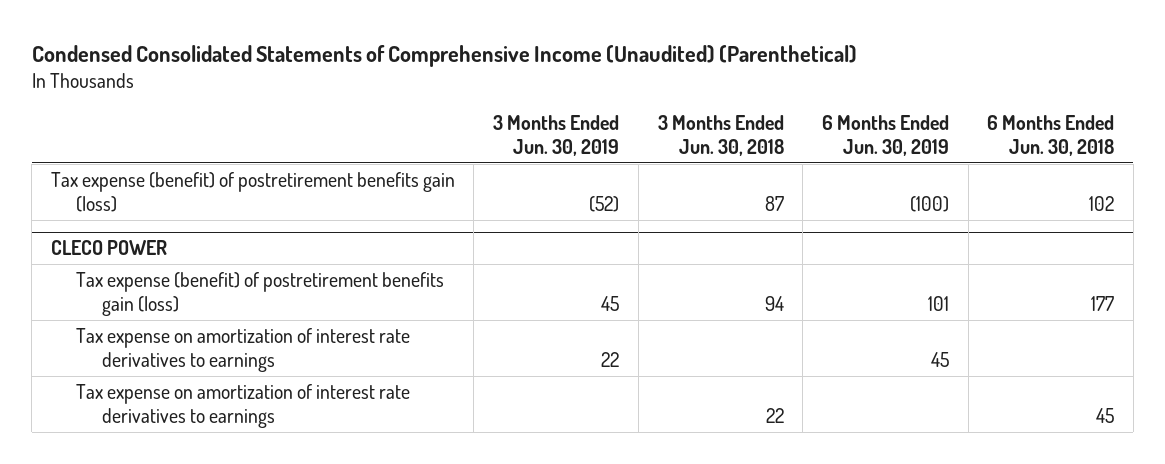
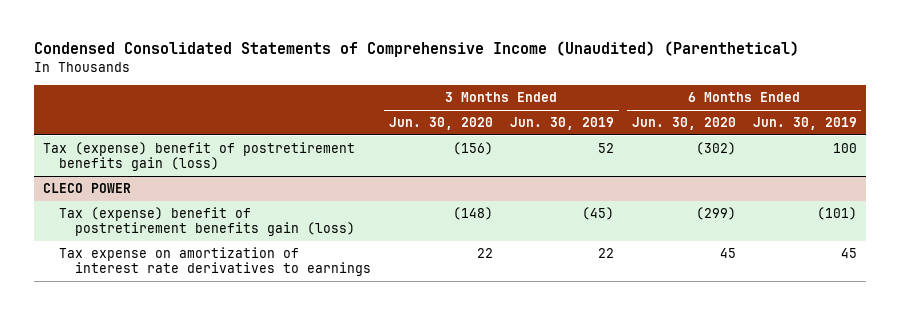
[657,114,784,156] 3 Months Ended Jun. 30, 2018 -> none
[987,114,1115,156] 6 Months Ended Jun. 30, 2018 -> none
none -> [388,117,493,131] Jun. 30, 2020
none -> [631,117,736,131] Jun. 30, 2020
[50,171,455,213] Tax expense (benefit) of postretirement benefits gain (loss) -> [42,142,355,172] Tax (expense) benefit of postretirement benefits gain (loss)
[589,196,620,213] (52) -> [598,143,615,154] 52
[909,196,949,213] (100) -> [833,143,858,154] 100
[76,271,445,317] Tax expense (benefit) of postretirement benefits gain (loss) -> [59,207,356,237] Tax (expense) benefit of postretirement benefits gain (loss)
[601,296,620,312] 45 -> [582,207,615,221] (45)
[927,296,949,312] 101 -> [817,207,858,221] (101)
[76,383,411,429] Tax expense on amortization of interest rate derivatives to earnings -> none

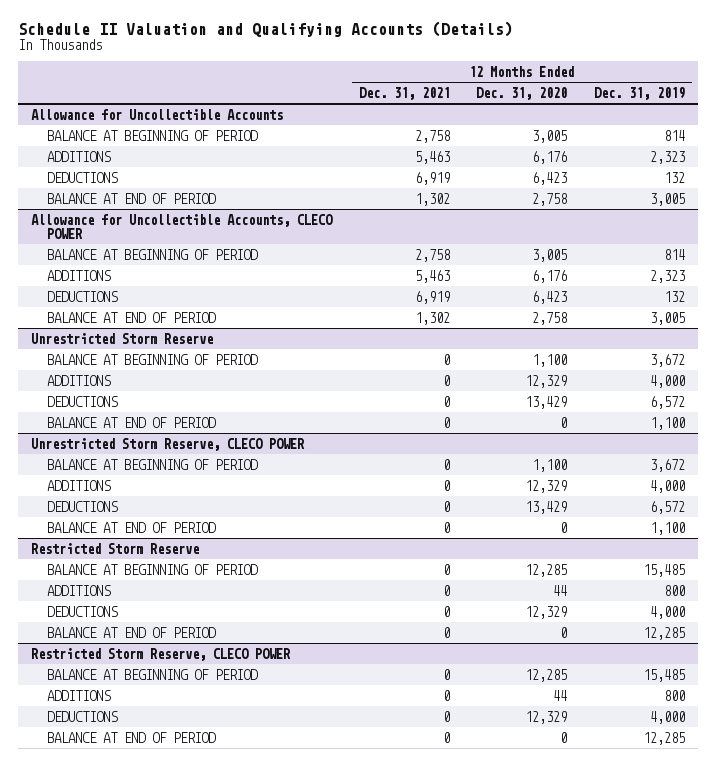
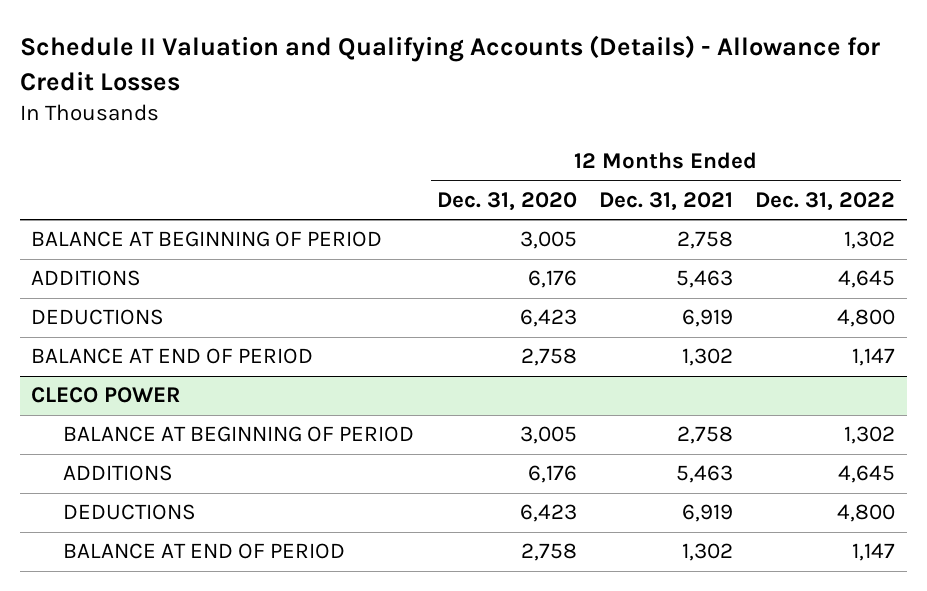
[17,20,513,37] Schedule II Valuation and Qualifying Accounts (Details) -> [20,34,881,91] Schedule II Valuation and Qualifying Accounts (Details) - Allowance for Credit Losses
[593,86,685,100] Dec. 31, 2019 -> none
none -> [755,191,896,211] Dec. 31, 2022
[30,108,283,120] Allowance for Uncollectible Accounts -> none
[30,213,333,239] Allowance for Uncollectible Accounts, CLECO POWER -> none
none -> [31,387,181,404] CLECO POWER
[30,332,213,344] Unrestricted Storm Reserve -> none
[46,353,258,365] BALANCE AT BEGINNING OF PERIOD -> none
[46,374,111,386] ADDITIONS -> none
[46,395,118,407] DEDUCTIONS -> none
[46,416,216,428] BALANCE AT END OF PERIOD -> none
[30,437,305,451] Unrestricted Storm Reserve, CLECO POWER -> none
[46,458,258,470] BALANCE AT BEGINNING OF PERIOD -> none
[46,479,111,491] ADDITIONS -> none
[46,500,118,512] DEDUCTIONS -> none
[46,521,216,533] BALANCE AT END OF PERIOD -> none
[30,542,199,554] Restricted Storm Reserve -> none
[46,563,258,575] BALANCE AT BEGINNING OF PERIOD -> none
[46,584,111,596] ADDITIONS -> none
[46,605,118,617] DEDUCTIONS -> none
[46,626,216,638] BALANCE AT END OF PERIOD -> none
[30,647,291,661] Restricted Storm Reserve, CLECO POWER -> none
[46,668,258,680] BALANCE AT BEGINNING OF PERIOD -> none
[46,689,111,701] ADDITIONS -> none
[46,710,118,722] DEDUCTIONS -> none
[46,731,216,743] BALANCE AT END OF PERIOD -> none

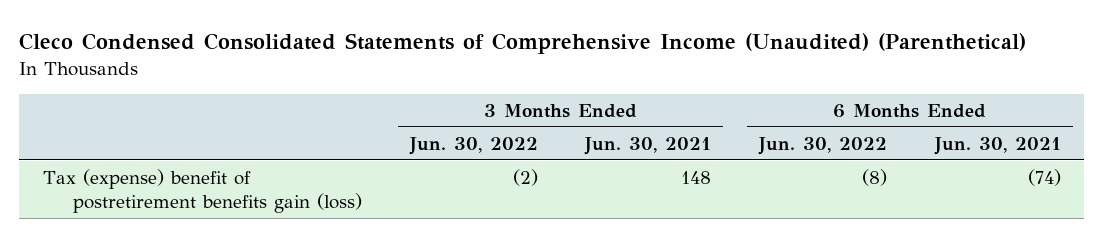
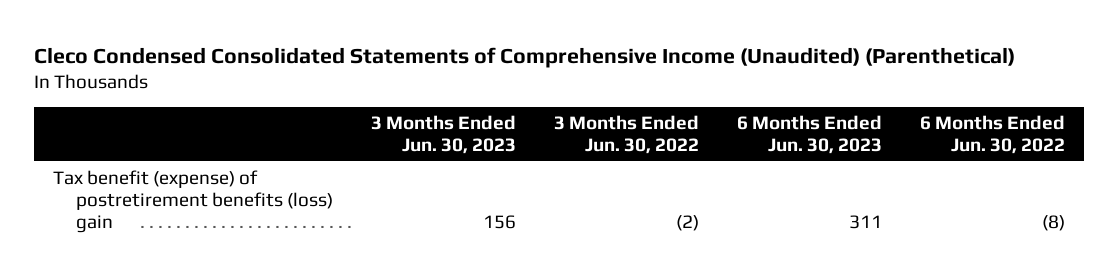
[584,136,712,155] Jun. 30, 2021 -> none
[933,136,1061,155] Jun. 30, 2021 -> none
none -> [371,114,517,155] 3 Months Ended Jun. 30, 2023
none -> [736,114,882,155] 6 Months Ended Jun. 30, 2023
[43,169,363,214] Tax (expense) benefit of postretirement benefits gain (loss) -> [52,169,334,234] Tax benefit (expense) of postretirement benefits (loss) gain

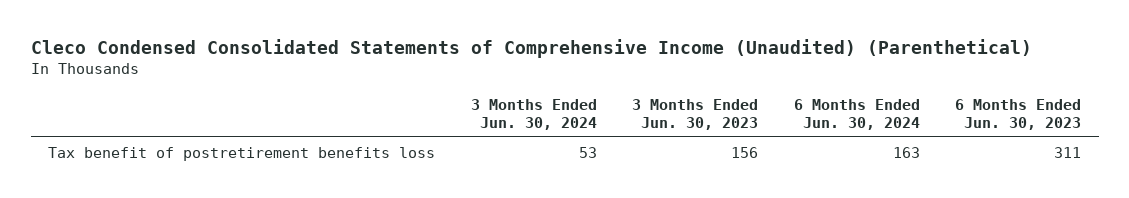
[554,114,700,155] 3 Months Ended Jun. 30, 2022 -> none
[919,114,1065,155] 6 Months Ended Jun. 30, 2022 -> none
none -> [470,98,597,130] 3 Months Ended Jun. 30, 2024
none -> [793,98,920,130] 6 Months Ended Jun. 30, 2024
[52,169,334,234] Tax benefit (expense) of postretirement benefits (loss) gain -> [48,147,436,162] Tax benefit of postretirement benefits loss

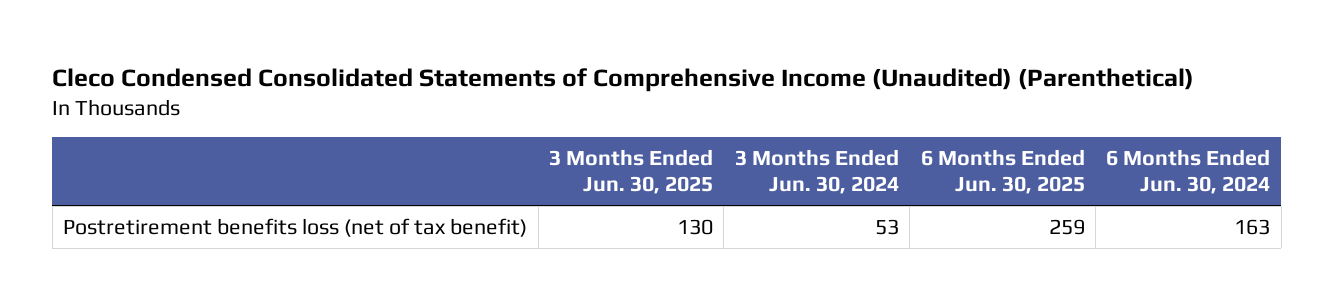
[632,98,759,130] 3 Months Ended Jun. 30, 2023 -> none
[955,98,1082,130] 6 Months Ended Jun. 30, 2023 -> none
none -> [549,148,714,195] 3 Months Ended Jun. 30, 2025
none -> [920,148,1085,195] 6 Months Ended Jun. 30, 2025
[48,147,436,162] Tax benefit of postretirement benefits loss -> [63,218,528,238] Postretirement benefits loss (net of tax benefit)

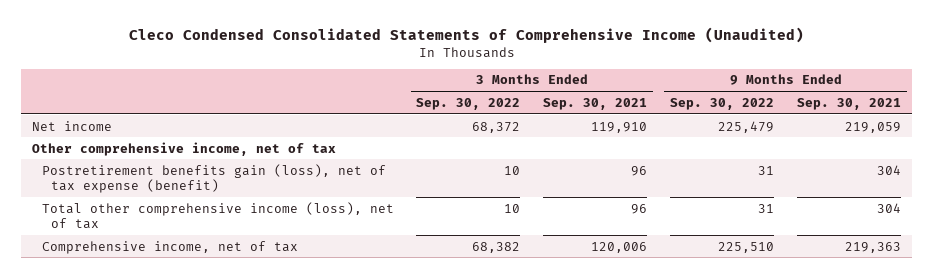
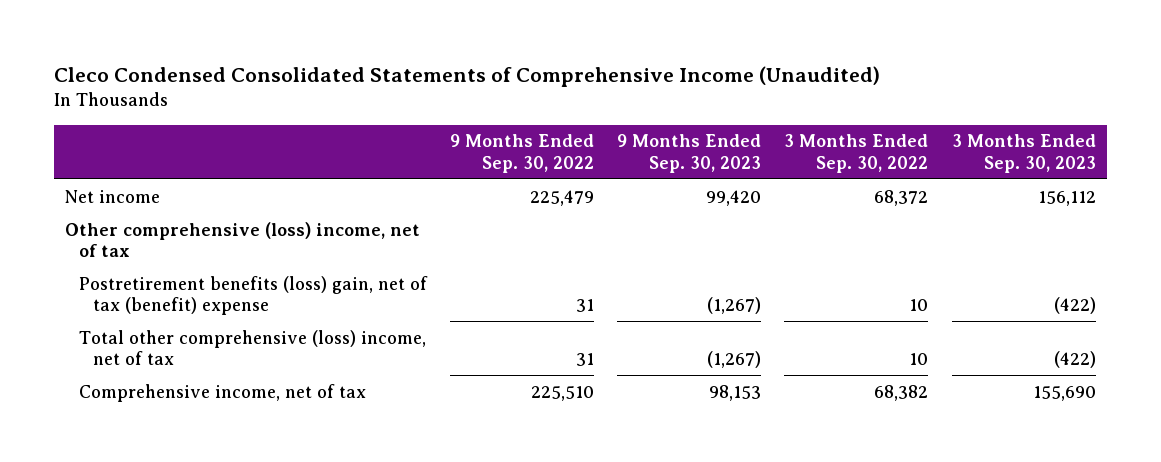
[543,97,648,110] Sep. 30, 2021 -> none
[797,97,902,110] Sep. 30, 2021 -> none
none -> [617,134,762,173] 9 Months Ended Sep. 30, 2023
none -> [951,134,1096,173] 3 Months Ended Sep. 30, 2023
[32,141,337,156] Other comprehensive income, net of tax -> [65,221,421,258] Other comprehensive (loss) income, net of tax
[41,163,386,194] Postretirement benefits gain (loss), net of tax expense (benefit) -> [79,275,429,316] Postretirement benefits (loss) gain, net of tax (benefit) expense
[41,201,394,230] Total other comprehensive income (loss), net of tax -> [79,329,427,366] Total other comprehensive (loss) income, net of tax

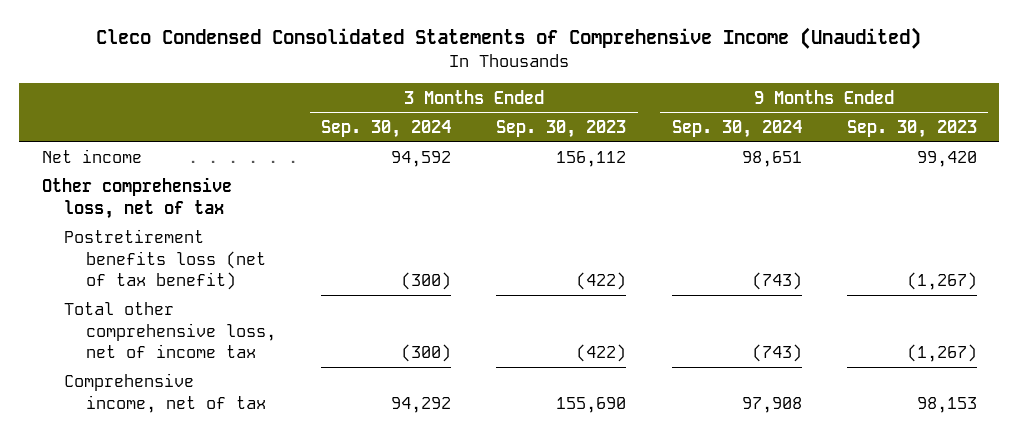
[450,134,595,173] 9 Months Ended Sep. 30, 2022 -> none
[784,134,929,173] 3 Months Ended Sep. 30, 2022 -> none
none -> [320,119,451,138] Sep. 30, 2024
none -> [671,119,802,138] Sep. 30, 2024
[65,221,421,258] Other comprehensive (loss) income, net of tax -> [41,177,232,219] Other comprehensive loss, net of tax
[79,275,429,316] Postretirement benefits (loss) gain, net of tax (benefit) expense -> [63,229,266,291] Postretirement benefits loss (net of tax benefit)
[79,329,427,366] Total other comprehensive (loss) income, net of tax -> [63,302,276,359] Total other comprehensive loss, net of income tax

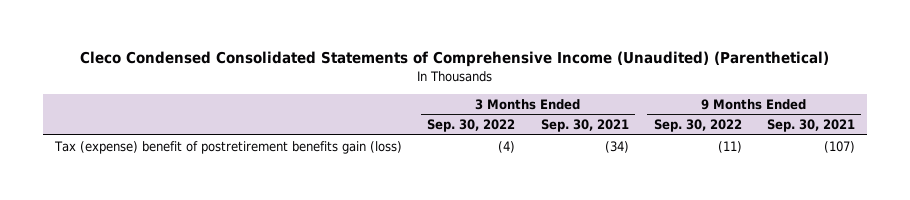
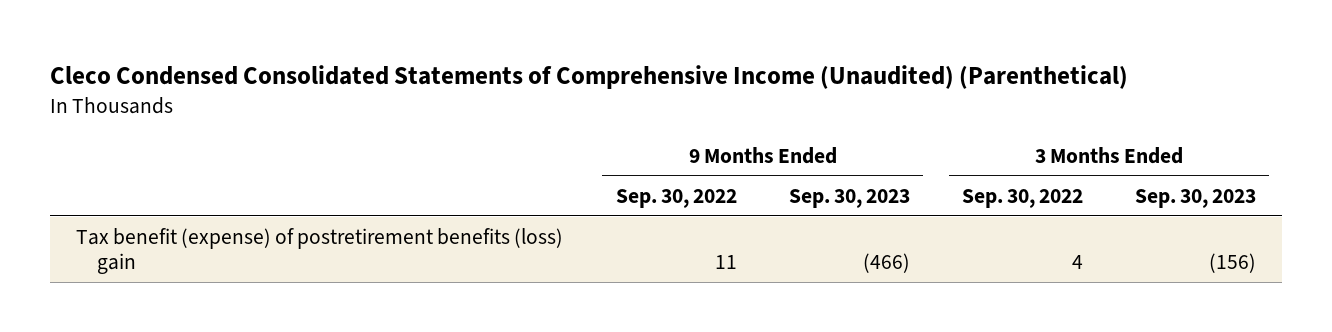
[540,119,629,133] Sep. 30, 2021 -> none
[766,119,855,133] Sep. 30, 2021 -> none
none -> [788,188,910,208] Sep. 30, 2023
none -> [1134,188,1256,208] Sep. 30, 2023
[54,141,403,155] Tax (expense) benefit of postretirement benefits gain (loss) -> [76,228,564,275] Tax benefit (expense) of postretirement benefits (loss) gain
[498,141,516,154] (4) -> [1071,255,1083,270] 4
[717,141,742,154] (11) -> [714,255,737,270] 11

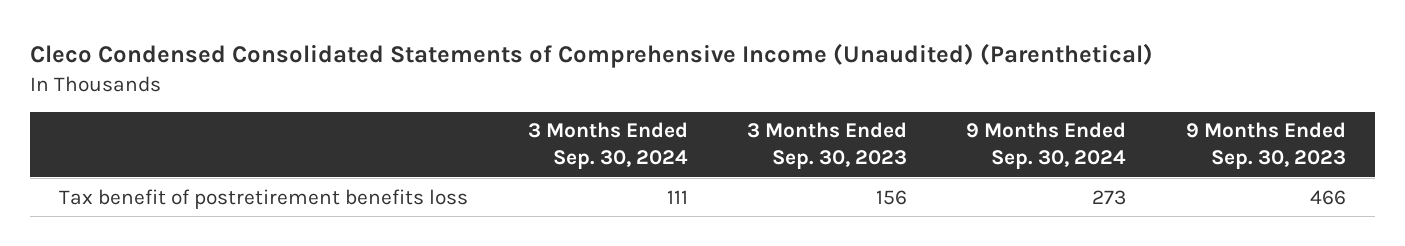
[615,188,737,208] Sep. 30, 2022 -> none
[961,188,1083,208] Sep. 30, 2022 -> none
none -> [527,122,688,170] 3 Months Ended Sep. 30, 2024
none -> [966,122,1127,170] 9 Months Ended Sep. 30, 2024
[76,228,564,275] Tax benefit (expense) of postretirement benefits (loss) gain -> [59,188,469,209] Tax benefit of postretirement benefits loss
[862,253,910,274] (466) -> [1309,189,1346,205] 466
[1208,253,1256,274] (156) -> [875,189,907,205] 156

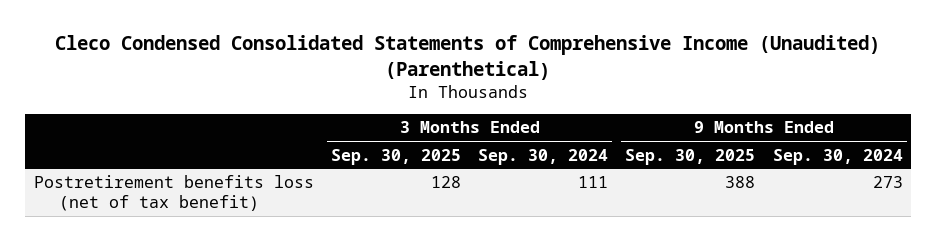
[746,122,907,170] 3 Months Ended Sep. 30, 2023 -> none
[1185,122,1346,170] 9 Months Ended Sep. 30, 2023 -> none
none -> [330,148,461,165] Sep. 30, 2025
none -> [625,148,756,165] Sep. 30, 2025
[59,188,469,209] Tax benefit of postretirement benefits loss -> [33,175,314,212] Postretirement benefits loss (net of tax benefit)

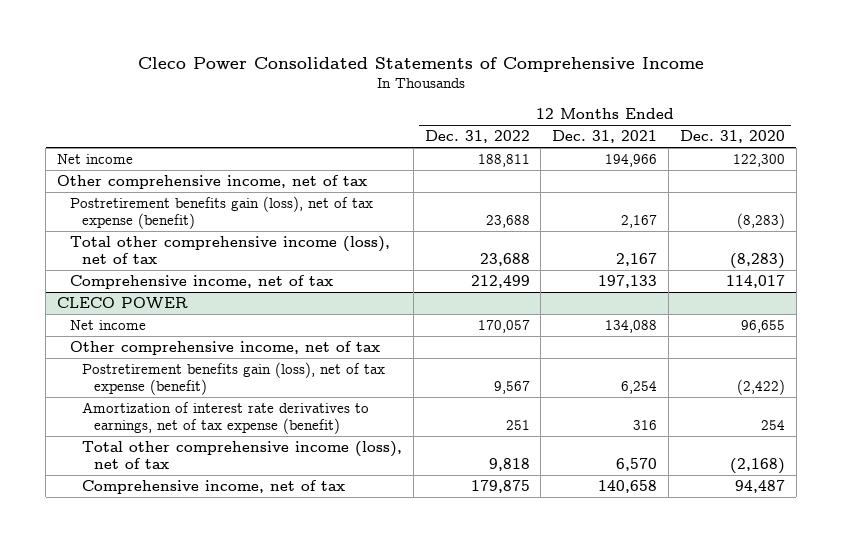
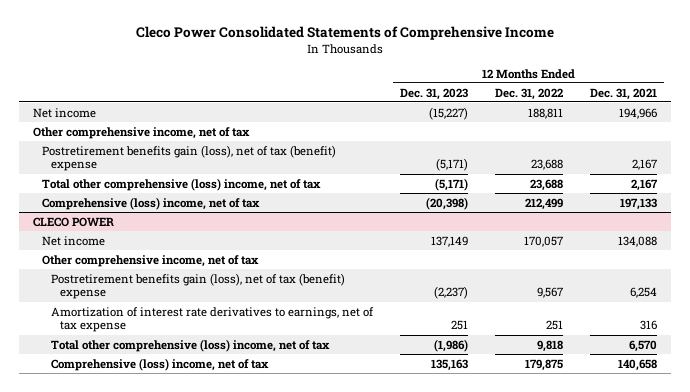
[679,130,785,144] Dec. 31, 2020 -> none
none -> [400,87,469,100] Dec. 31, 2023
[69,196,373,230] Postretirement benefits gain (loss), net of tax expense (benefit) -> [41,144,336,172] Postretirement benefits gain (loss), net of tax (benefit) expense
[69,236,390,265] Total other comprehensive income (loss), net of tax -> [41,177,321,191] Total other comprehensive (loss) income, net of tax
[69,275,333,290] Comprehensive income, net of tax -> [41,196,260,210] Comprehensive (loss) income, net of tax
[81,362,385,396] Postretirement benefits gain (loss), net of tax expense (benefit) -> [51,272,346,300] Postretirement benefits gain (loss), net of tax (benefit) expense
[81,402,369,435] Amortization of interest rate derivatives to earnings, net of tax expense (benefit) -> [51,306,375,333] Amortization of interest rate derivatives to earnings, net of tax expense
[81,441,402,470] Total other comprehensive income (loss), net of tax -> [51,338,331,352] Total other comprehensive (loss) income, net of tax
[81,480,345,495] Comprehensive income, net of tax -> [51,357,270,371] Comprehensive (loss) income, net of tax

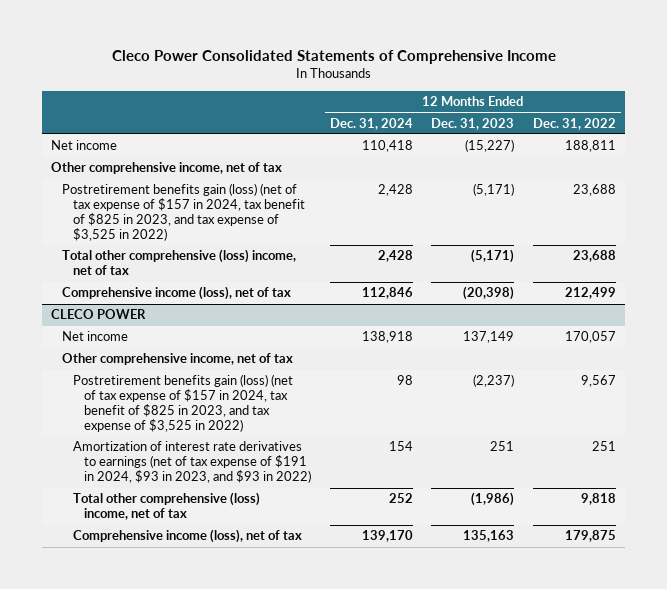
[590,87,658,100] Dec. 31, 2021 -> none
none -> [329,117,413,130] Dec. 31, 2024
[41,144,336,172] Postretirement benefits gain (loss), net of tax (benefit) expense -> [62,183,306,242] Postretirement benefits gain (loss) (net of tax expense of $157 in 2024, tax benefit of $825 in 2023, and tax expense of $3,525 in 2022)
[41,196,260,210] Comprehensive (loss) income, net of tax -> [62,286,292,301] Comprehensive income (loss), net of tax
[51,272,346,300] Postretirement benefits gain (loss), net of tax (benefit) expense -> [73,374,294,433] Postretirement benefits gain (loss) (net of tax expense of $157 in 2024, tax benefit of $825 in 2023, and tax expense of $3,525 in 2022)
[51,306,375,333] Amortization of interest rate derivatives to earnings, net of tax expense -> [73,441,312,484] Amortization of interest rate derivatives to earnings (net of tax expense of $191 in 2024, $93 in 2023, and $93 in 2022)
[51,357,270,371] Comprehensive (loss) income, net of tax -> [73,529,303,544] Comprehensive income (loss), net of tax

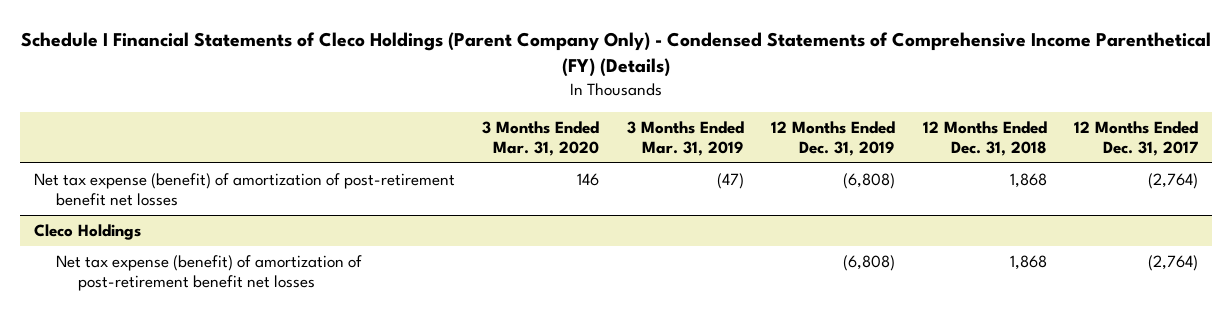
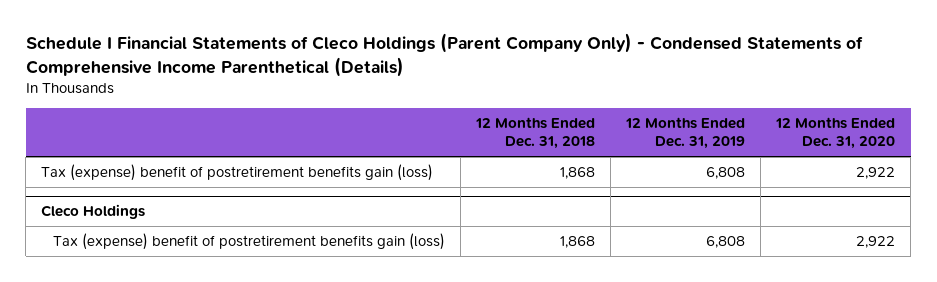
[21,32,1212,78] Schedule I Financial Statements of Cleco Holdings (Parent Company Only) - Condensed Statements of Comprehensive Income Parenthetical (FY) (Details) -> [25,33,863,77] Schedule I Financial Statements of Cleco Holdings (Parent Company Only) - Condensed Statements of Comprehensive Income Parenthetical (Details)
[482,120,600,156] 3 Months Ended Mar. 31, 2020 -> none
[626,120,744,156] 3 Months Ended Mar. 31, 2019 -> none
[1074,120,1199,156] 12 Months Ended Dec. 31, 2017 -> none
none -> [775,116,896,150] 12 Months Ended Dec. 31, 2020
[34,172,456,206] Net tax expense (benefit) of amortization of post-retirement benefit net losses -> [41,164,434,182] Tax (expense) benefit of postretirement benefits gain (loss)
[843,172,896,189] (6,808) -> [706,167,746,180] 6,808
[55,254,362,291] Net tax expense (benefit) of amortization of post-retirement benefit net losses -> [52,233,445,251] Tax (expense) benefit of postretirement benefits gain (loss)
[843,254,896,271] (6,808) -> [706,236,746,249] 6,808

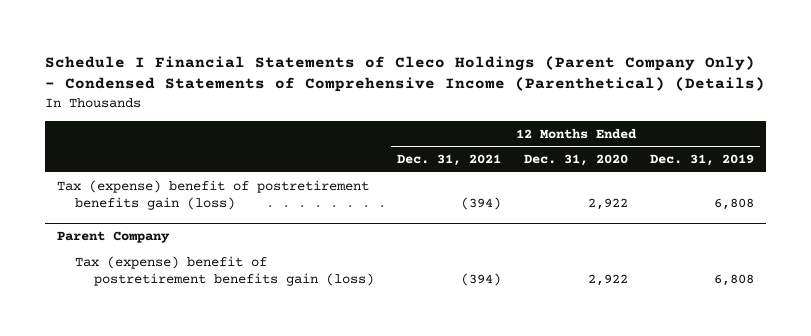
[25,33,863,77] Schedule I Financial Statements of Cleco Holdings (Parent Company Only) - Condensed Statements of Comprehensive Income Parenthetical (Details) -> [45,55,766,93] Schedule I Financial Statements of Cleco Holdings (Parent Company Only) - Condensed Statements of Comprehensive Income (Parenthetical) (Details)
[474,116,595,150] 12 Months Ended Dec. 31, 2018 -> none
none -> [396,154,501,167] Dec. 31, 2021
[41,204,146,220] Cleco Holdings -> [56,231,170,244] Parent Company

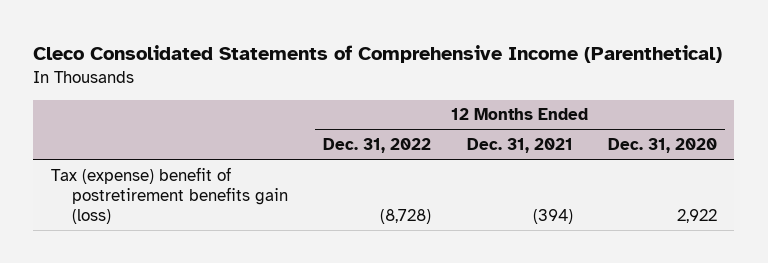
[45,55,766,93] Schedule I Financial Statements of Cleco Holdings (Parent Company Only) - Condensed Statements of Comprehensive Income (Parenthetical) (Details) -> [33,44,723,63] Cleco Consolidated Statements of Comprehensive Income (Parenthetical)
[650,154,755,167] Dec. 31, 2019 -> none
none -> [323,138,432,154] Dec. 31, 2022
[56,231,170,244] Parent Company -> none
[75,255,375,286] Tax (expense) benefit of postretirement benefits gain (loss) -> none

